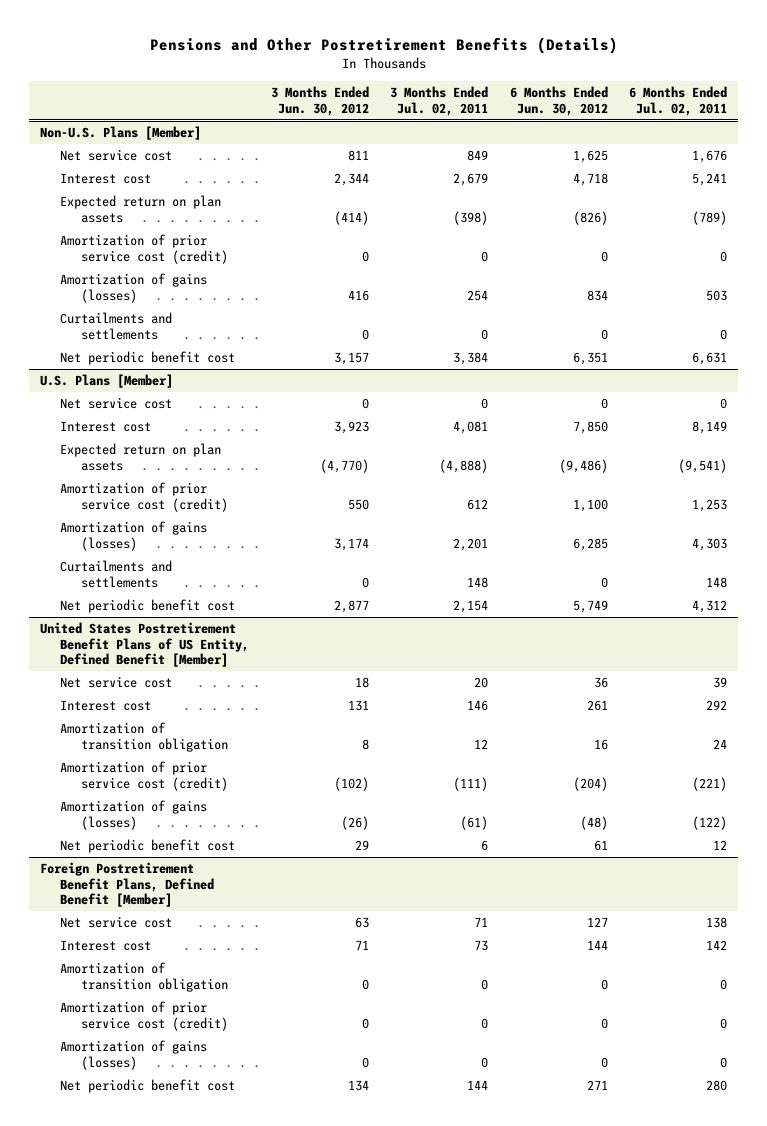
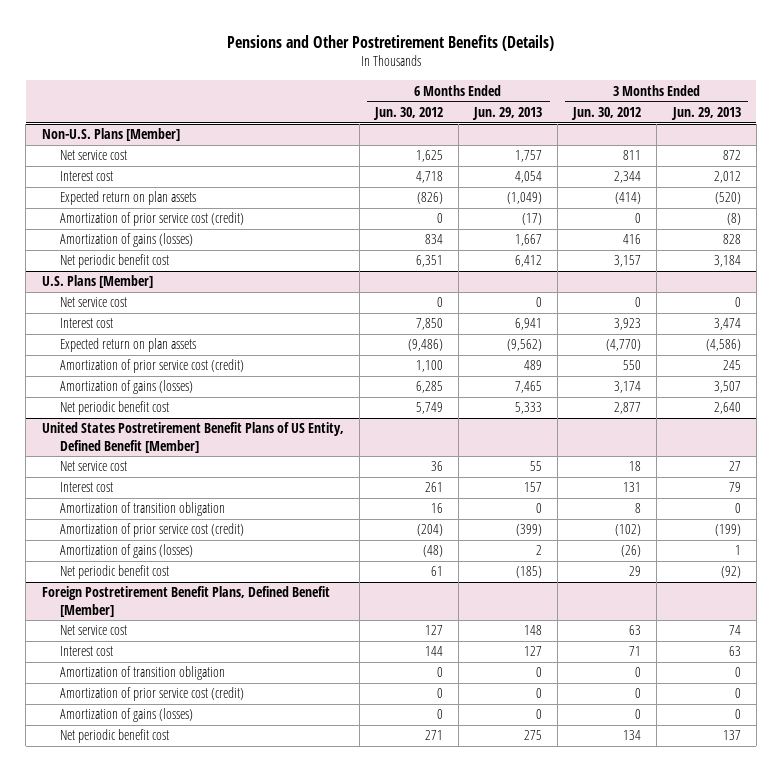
[390,85,489,116] 3 Months Ended Jul. 02, 2011 -> none
[629,85,728,116] 6 Months Ended Jul. 02, 2011 -> none
none -> [472,106,543,120] Jun. 29, 2013
none -> [670,106,741,120] Jun. 29, 2013
[60,312,173,340] Curtailments and settlements -> none
[60,560,173,588] Curtailments and settlements -> none

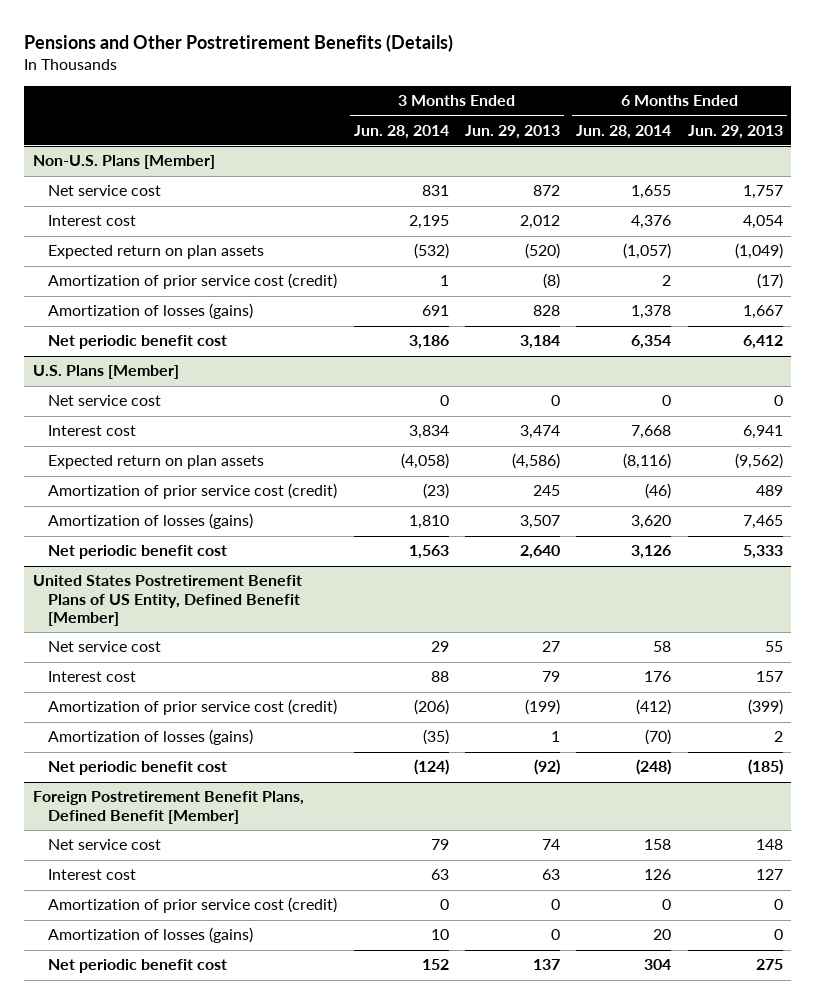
[372,106,443,120] Jun. 30, 2012 -> none
[571,106,642,120] Jun. 30, 2012 -> none
none -> [353,124,449,139] Jun. 28, 2014
none -> [576,124,672,139] Jun. 28, 2014
[59,233,193,248] Amortization of gains (losses) -> [48,303,254,320] Amortization of losses (gains)
[59,380,193,395] Amortization of gains (losses) -> [48,513,254,530] Amortization of losses (gains)
[59,502,225,517] Amortization of transition obligation -> none
[59,544,193,559] Amortization of gains (losses) -> [48,729,254,746] Amortization of losses (gains)
[59,666,225,681] Amortization of transition obligation -> none
[59,708,193,723] Amortization of gains (losses) -> [48,927,254,944] Amortization of losses (gains)

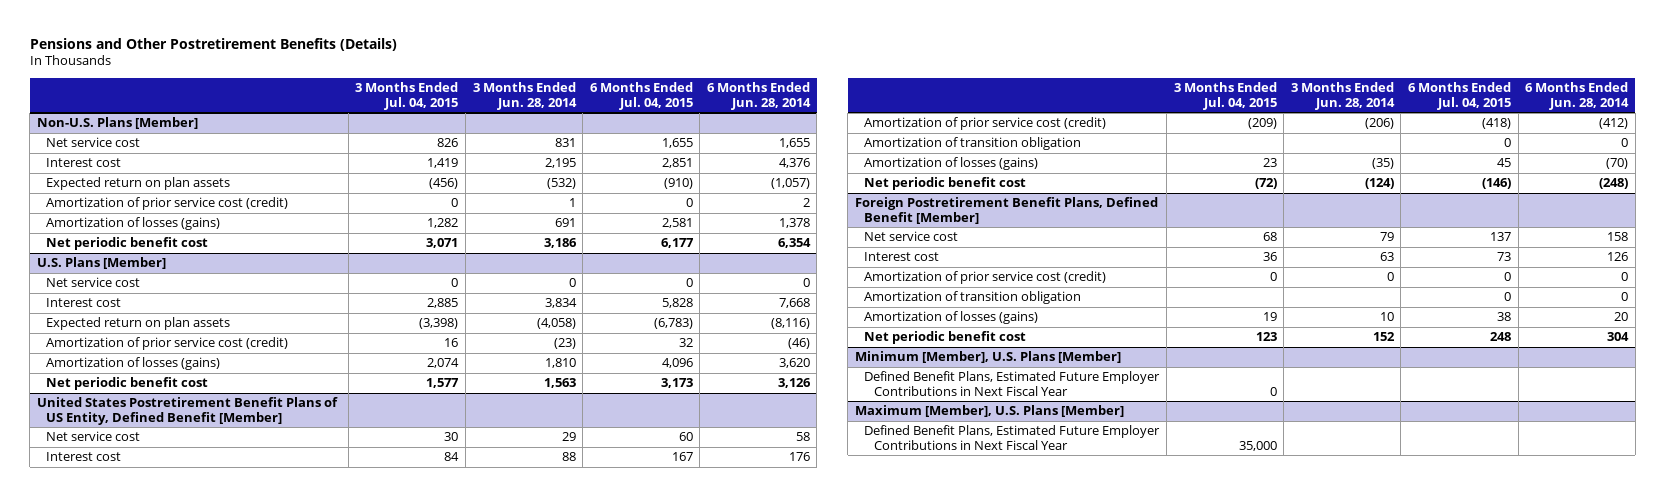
[465,124,561,139] Jun. 29, 2013 -> none
[687,124,783,139] Jun. 29, 2013 -> none
none -> [355,81,459,110] 3 Months Ended Jul. 04, 2015
none -> [589,81,693,110] 6 Months Ended Jul. 04, 2015
none -> [864,137,1082,151] Amortization of transition obligation
none -> [864,291,1082,305] Amortization of transition obligation
none -> [854,351,1121,364] Minimum [Member], U.S. Plans [Member]
none -> [864,371,1161,396] Defined Benefit Plans, Estimated Future Employer Contributions in Next Fiscal Year
none -> [854,405,1124,418] Maximum [Member], U.S. Plans [Member]
none -> [864,425,1161,450] Defined Benefit Plans, Estimated Future Employer Contributions in Next Fiscal Year

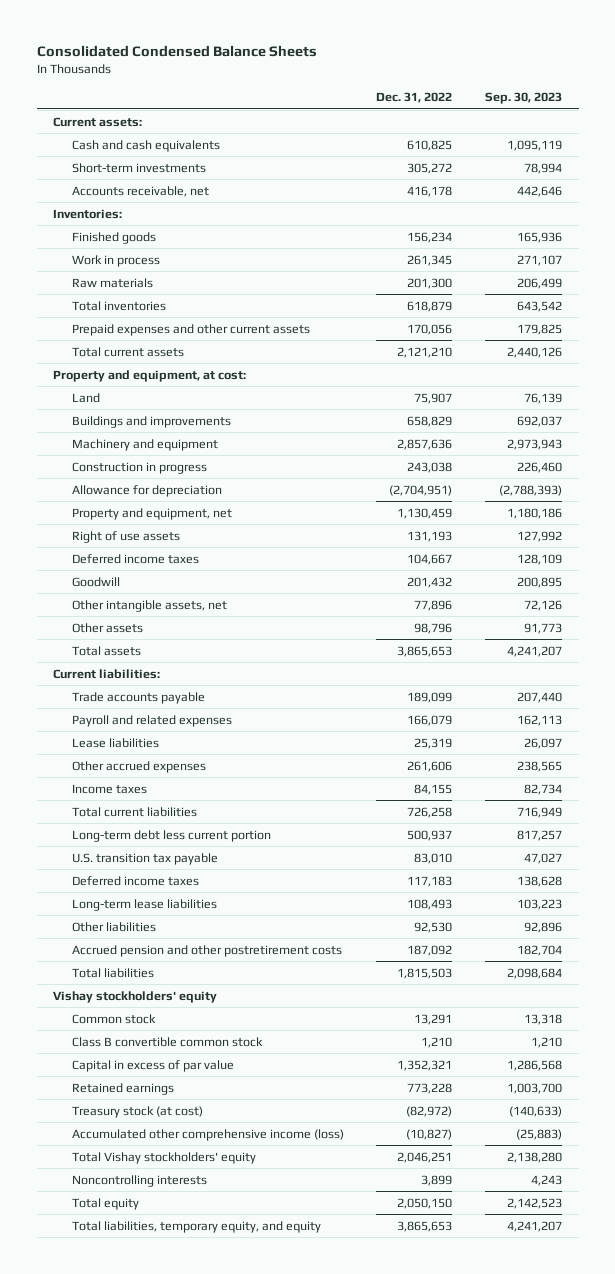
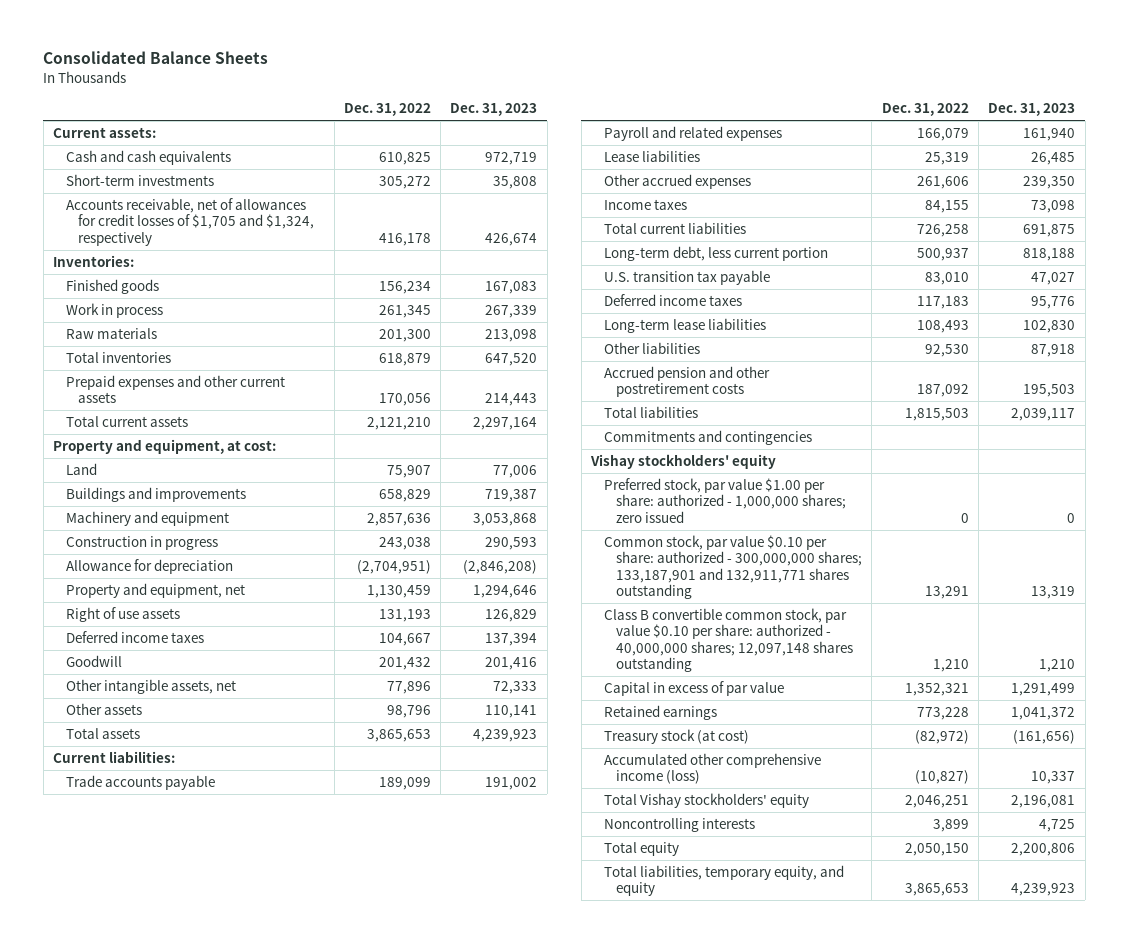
[36,44,317,57] Consolidated Condensed Balance Sheets -> [43,51,269,65] Consolidated Balance Sheets
[485,91,563,104] Sep. 30, 2023 -> none
none -> [450,103,538,117] Dec. 31, 2023
[71,185,209,197] Accounts receivable, net -> [65,197,315,246] Accounts receivable, net of allowances for credit losses of $1,705 and $1,324, respectively
[71,829,271,842] Long-term debt less current portion -> [603,245,828,261] Long-term debt, less current portion
none -> [603,429,812,445] Commitments and contingencies
none -> [603,477,847,523] Preferred stock, par value $1.00 per share: authorized - 1,000,000 shares; zero issued
[71,1013,156,1024] Common stock -> [603,534,863,600] Common stock, par value $0.10 per share: authorized - 300,000,000 shares; 133,187,901 and 132,911,771 shares outstanding
[71,1036,263,1047] Class B convertible common stock -> [603,607,854,673] Class B convertible common stock, par value $0.10 per share: authorized - 40,000,000 shares; 12,097,148 shares outstanding

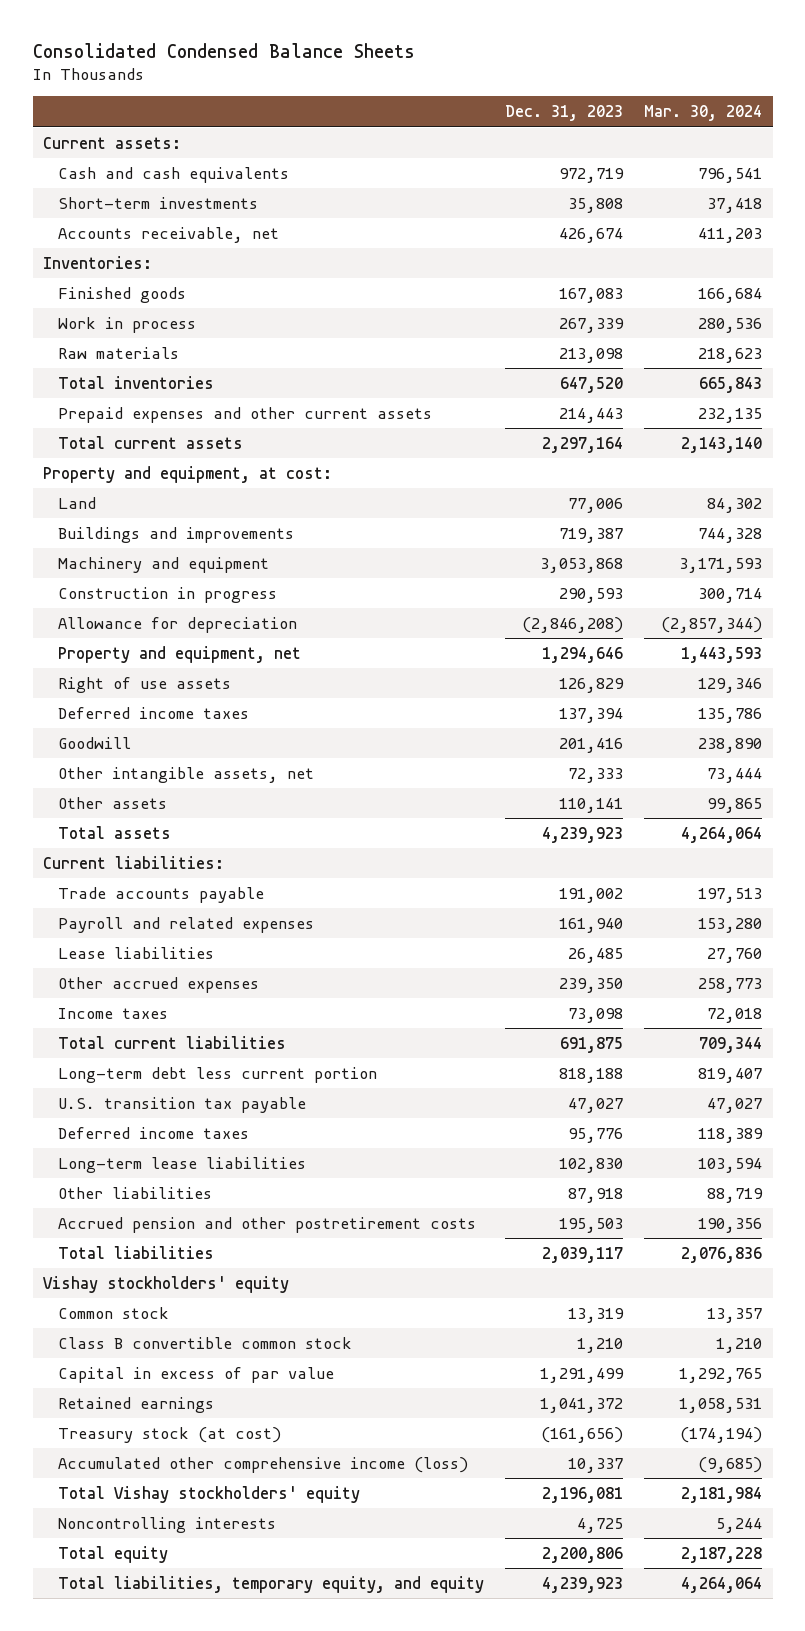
[43,51,269,65] Consolidated Balance Sheets -> [32,43,415,59] Consolidated Condensed Balance Sheets
[343,103,431,117] Dec. 31, 2022 -> none
none -> [644,105,763,122] Mar. 30, 2024
[65,197,315,246] Accounts receivable, net of allowances for credit losses of $1,705 and $1,324, respectively -> [57,226,279,243] Accounts receivable, net
[603,245,828,261] Long-term debt, less current portion -> [57,1066,377,1083] Long-term debt less current portion
[603,429,812,445] Commitments and contingencies -> none
[603,477,847,523] Preferred stock, par value $1.00 per share: authorized - 1,000,000 shares; zero issued -> none
[603,534,863,600] Common stock, par value $0.10 per share: authorized - 300,000,000 shares; 133,187,901 and 132,911,771 shares outstanding -> [57,1306,169,1319] Common stock
[603,607,854,673] Class B convertible common stock, par value $0.10 per share: authorized - 40,000,000 shares; 12,097,148 shares outstanding -> [57,1336,352,1349] Class B convertible common stock

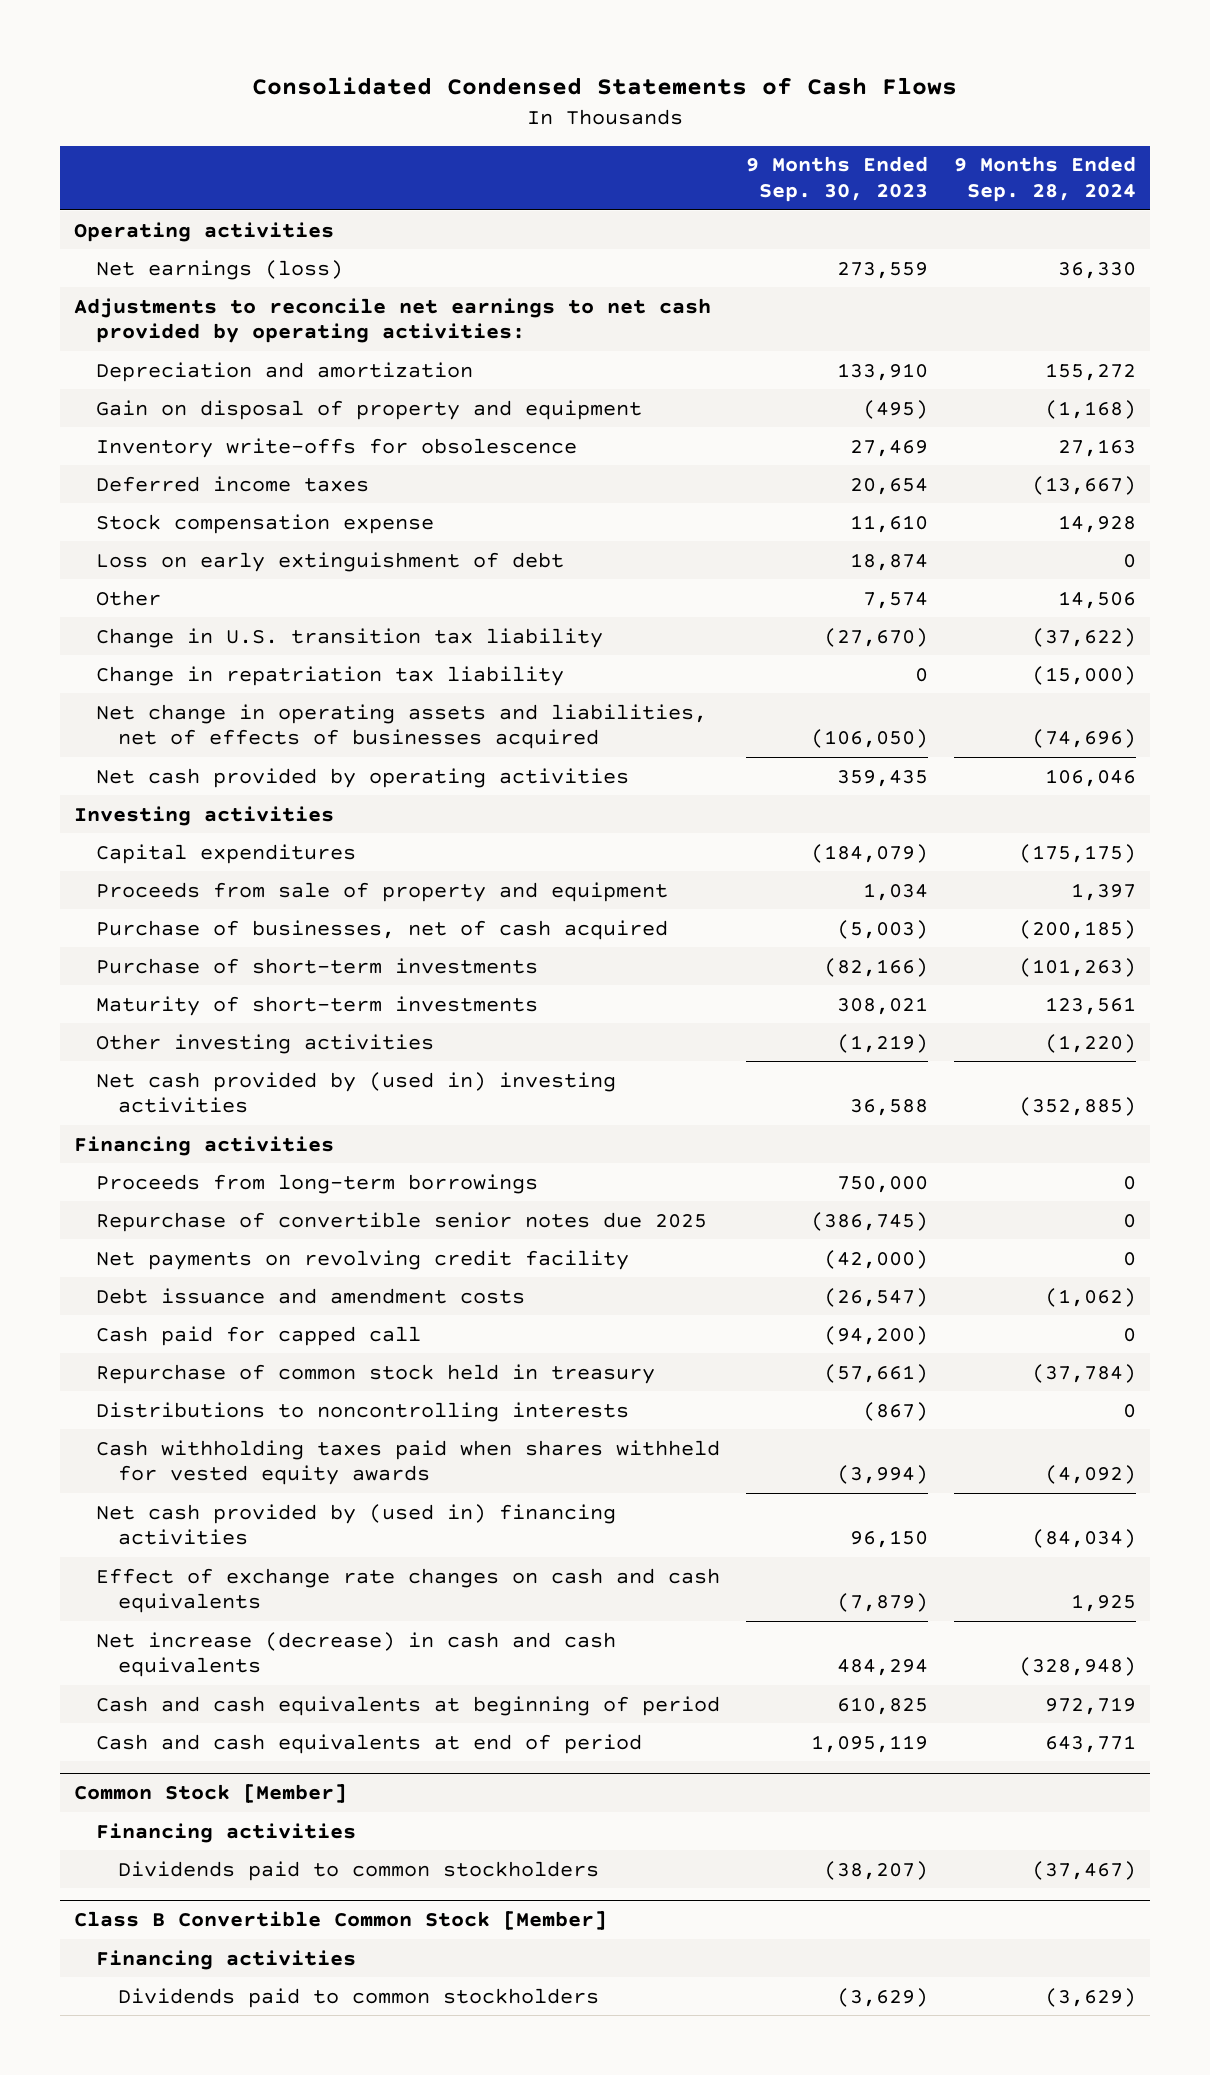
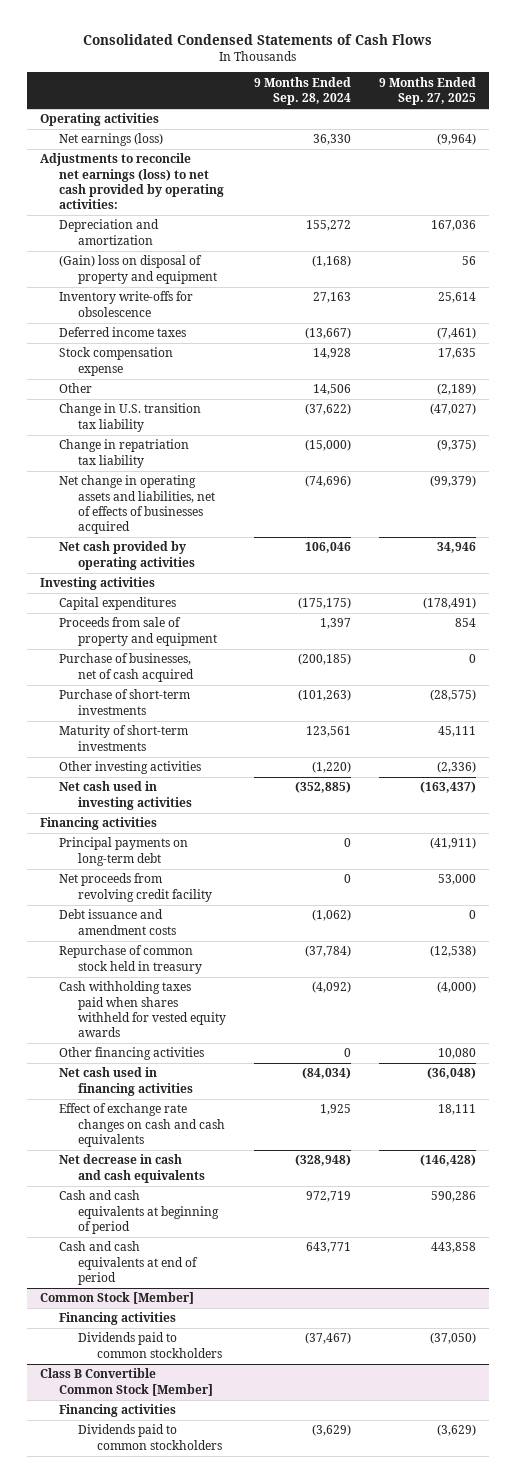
[746,156,929,202] 9 Months Ended Sep. 30, 2023 -> none
none -> [378,76,476,106] 9 Months Ended Sep. 27, 2025
[73,297,711,344] Adjustments to reconcile net earnings to net cash provided by operating activities: -> [40,153,225,209] Adjustments to reconcile net earnings (loss) to net cash provided by operating activities:
[95,399,642,420] Gain on disposal of property and equipment -> [59,255,218,284] (Gain) loss on disposal of property and equipment
[95,551,564,572] Loss on early extinguishment of debt -> none
[95,1071,616,1114] Net cash provided by (used in) investing activities -> [59,781,193,810] Net cash used in investing activities
[95,1173,538,1194] Proceeds from long-term borrowings -> none
[95,1211,707,1232] Repurchase of convertible senior notes due 2025 -> [59,837,189,866] Principal payments on long-term debt
[95,1249,629,1270] Net payments on revolving credit facility -> [59,873,213,902] Net proceeds from revolving credit facility
[95,1325,421,1346] Cash paid for capped call -> none
[95,1401,629,1422] Distributions to noncontrolling interests -> none
none -> [59,1047,205,1061] Other financing activities
[95,1503,616,1546] Net cash provided by (used in) financing activities -> [59,1067,194,1096] Net cash used in financing activities
[95,1631,616,1678] Net increase (decrease) in cash and cash equivalents -> [59,1154,206,1183] Net decrease in cash and cash equivalents

